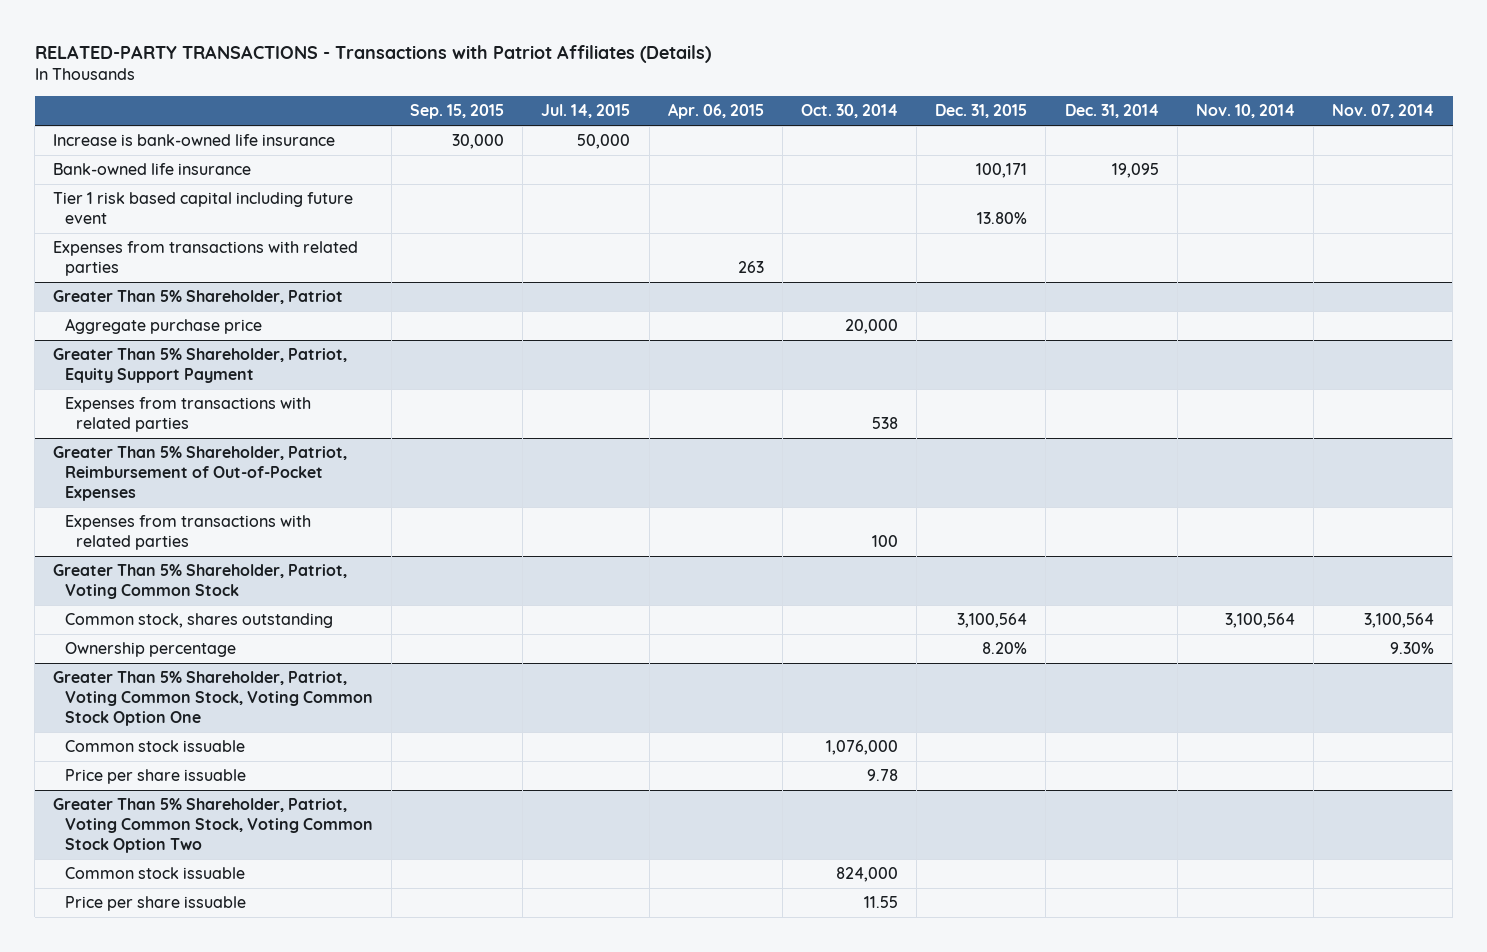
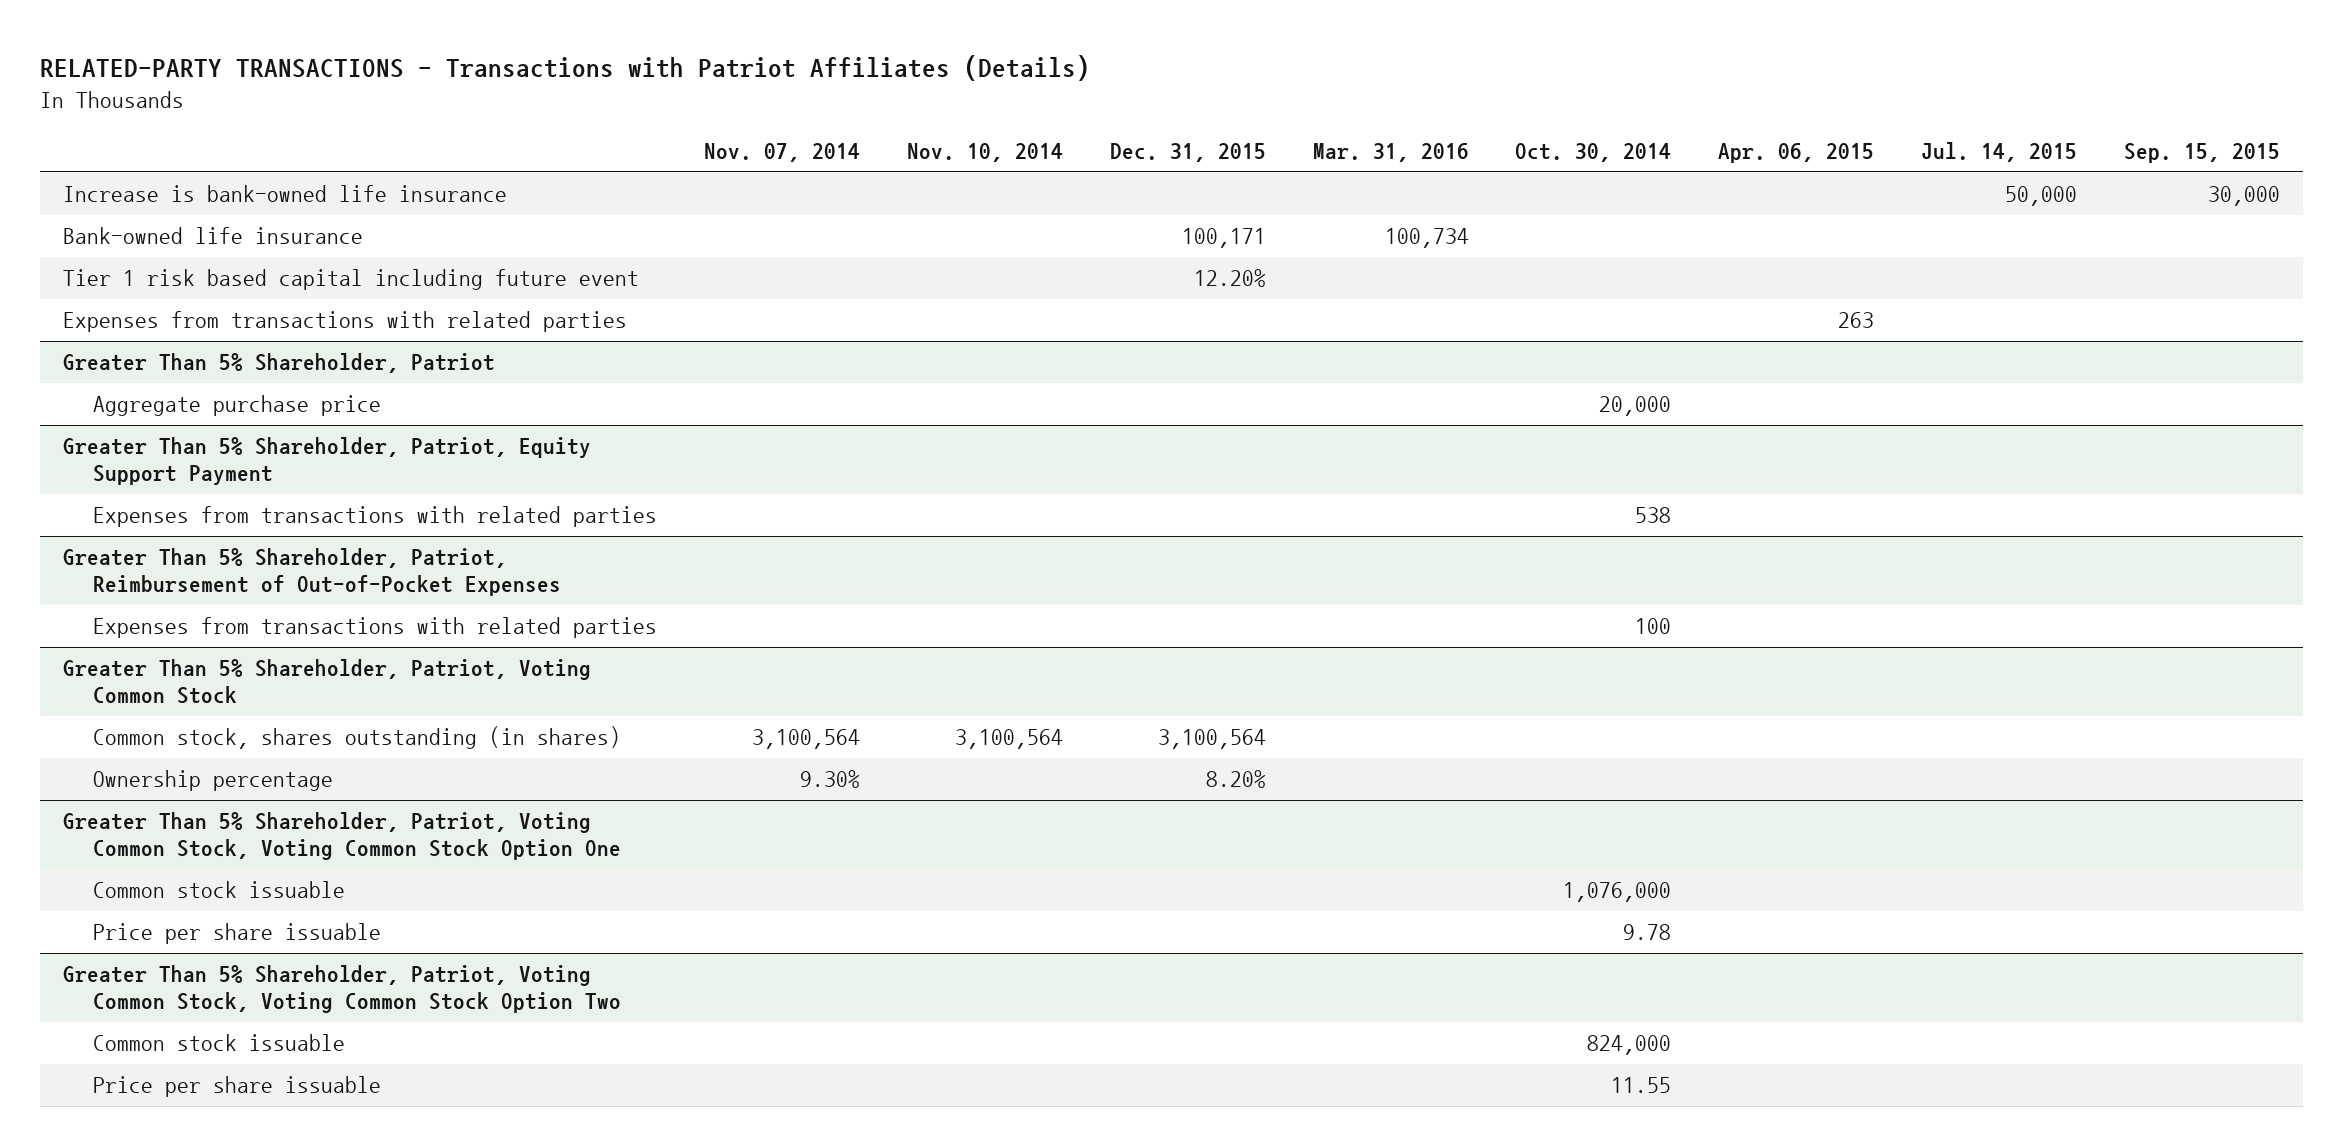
[1064,104,1159,119] Dec. 31, 2014 -> none
none -> [1312,143,1469,163] Mar. 31, 2016
[977,211,1028,224] 13.80% -> [1193,269,1266,288] 12.20%
[64,613,333,629] Common stock, shares outstanding -> [93,726,622,750] Common stock, shares outstanding (in shares)

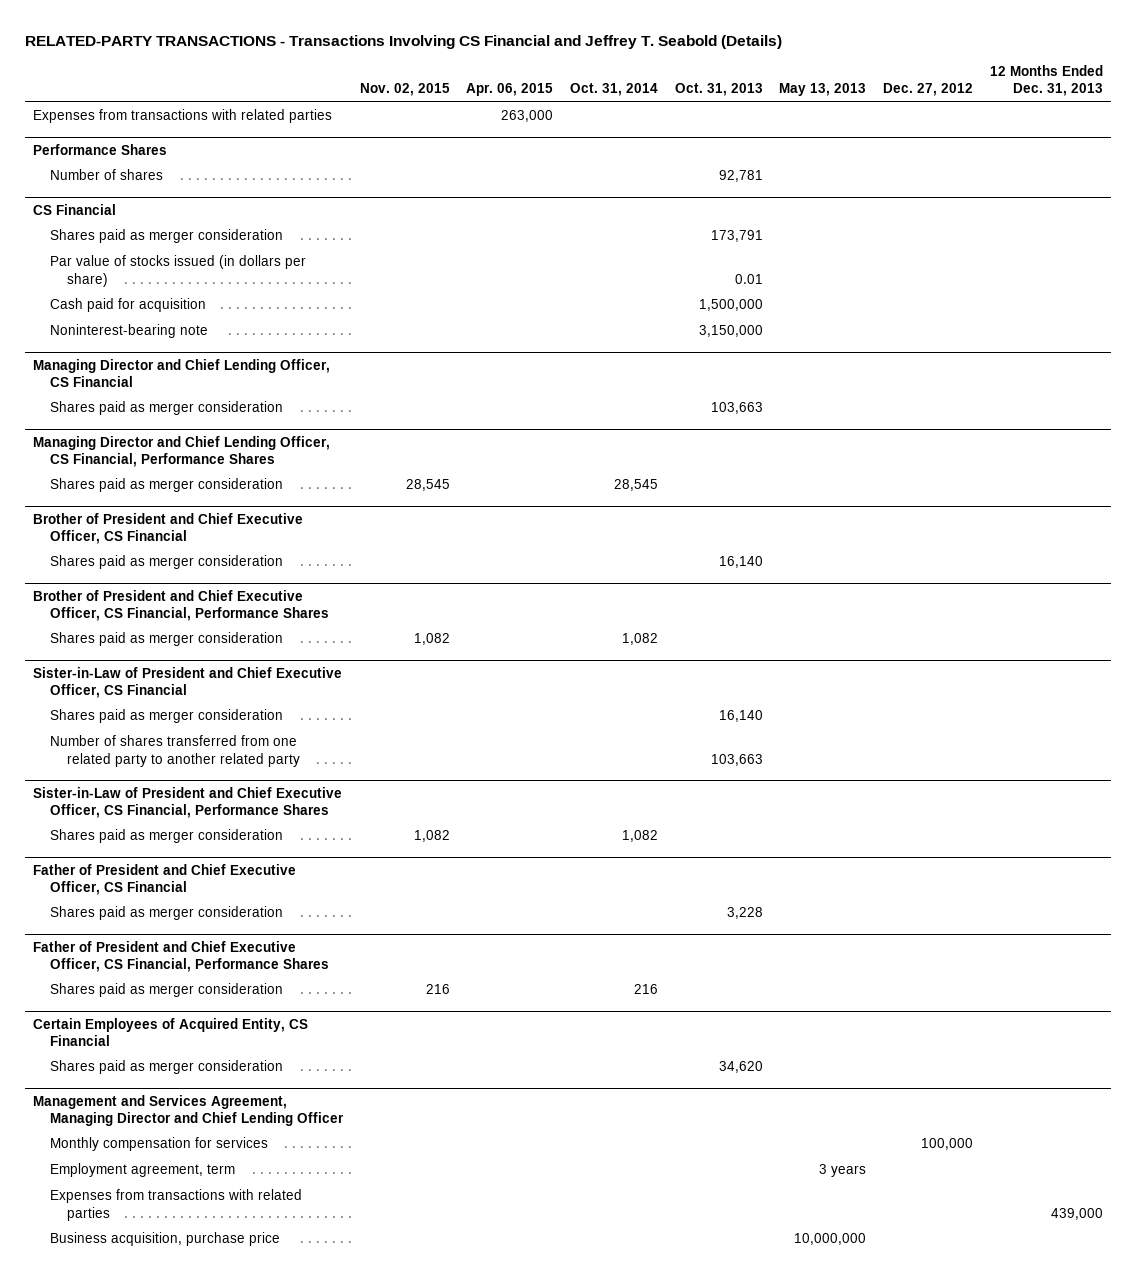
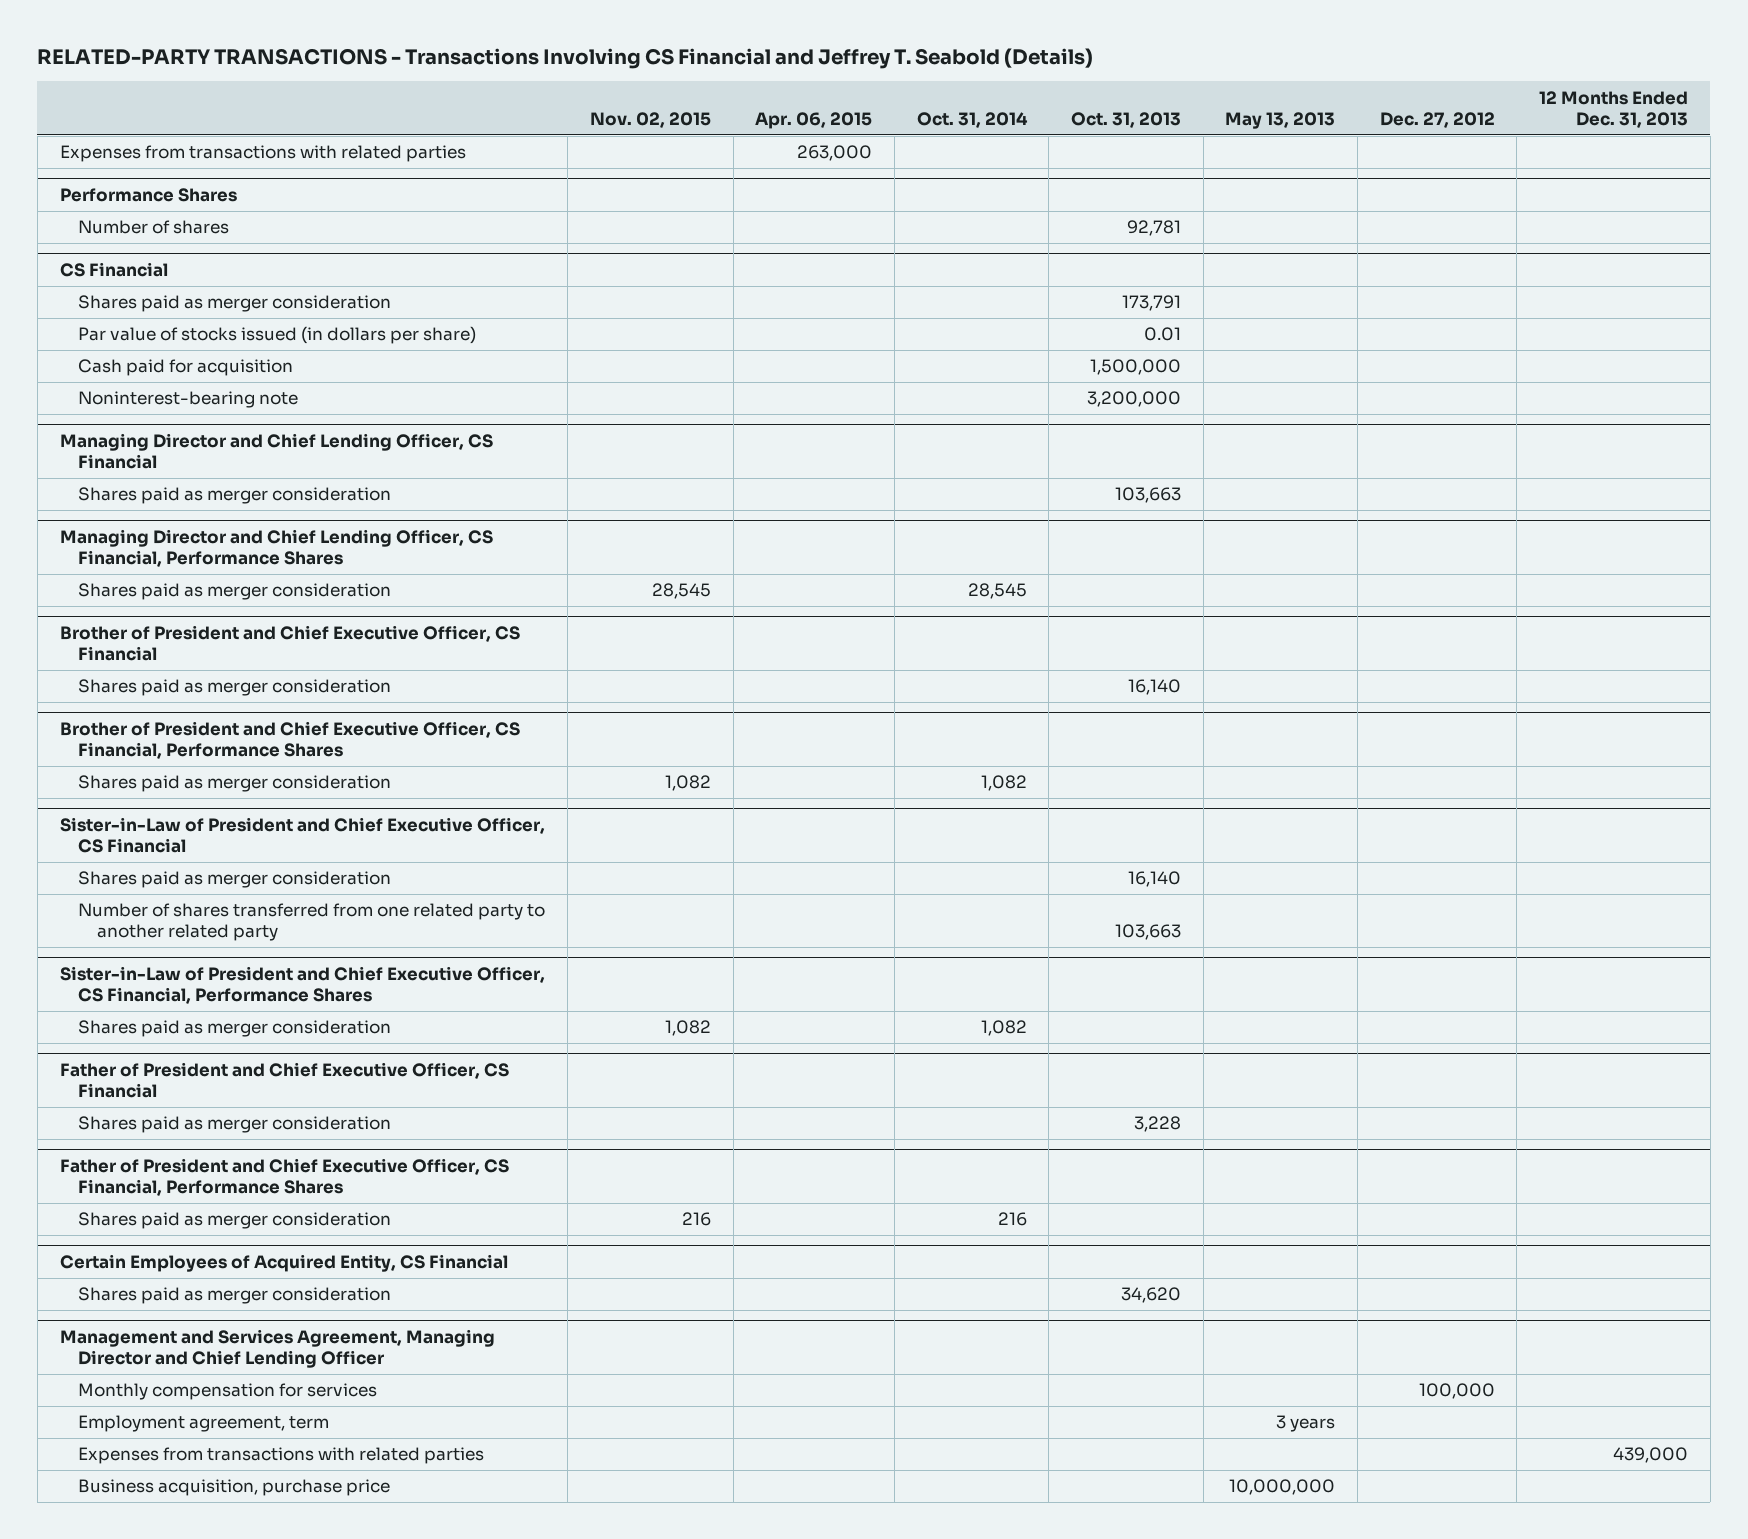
[698,325,763,338] 3,150,000 -> [1086,391,1181,408] 3,200,000

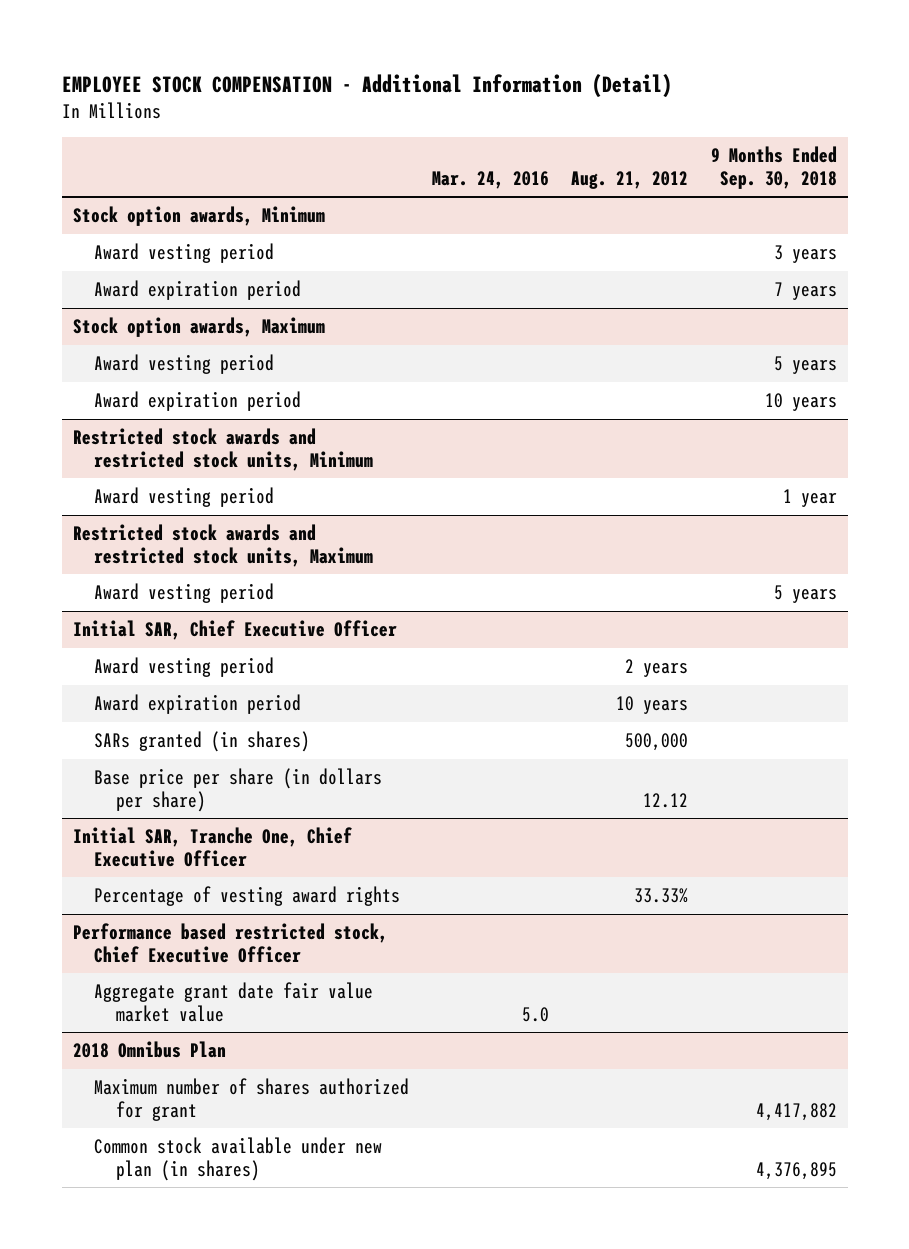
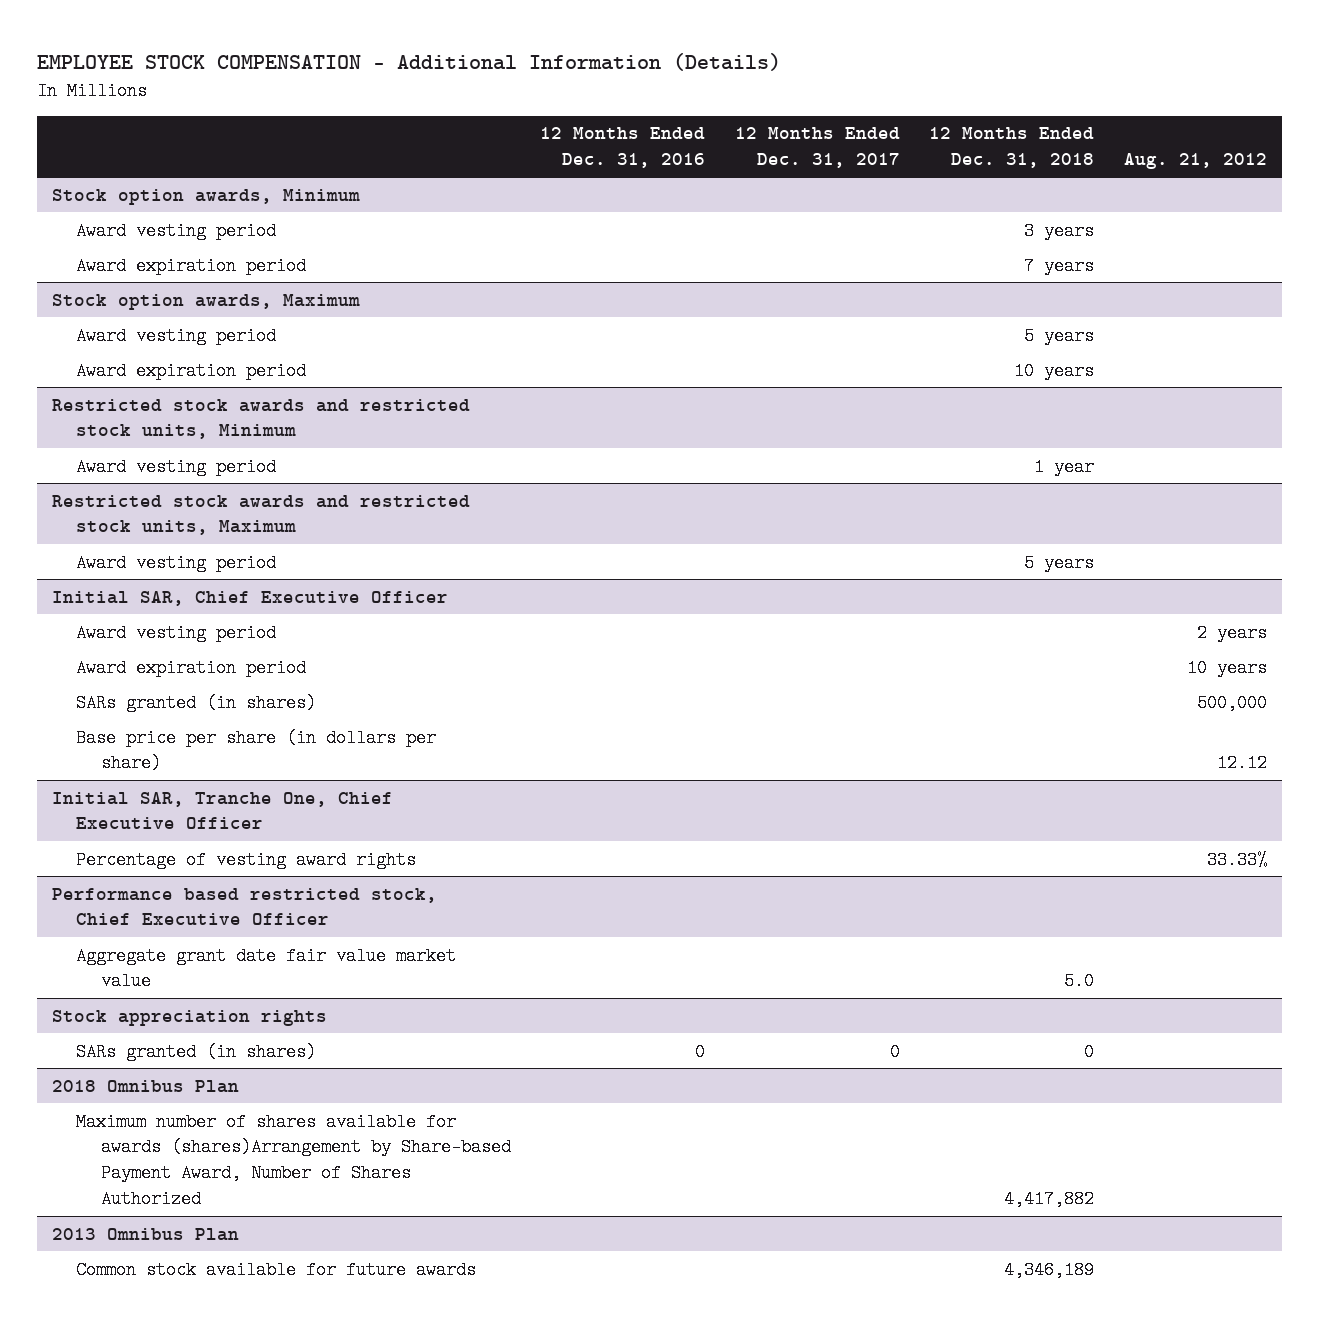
[61,73,672,98] EMPLOYEE STOCK COMPENSATION - Additional Information (Detail) -> [37,52,782,71] EMPLOYEE STOCK COMPENSATION - Additional Information (Details)
[431,170,549,189] Mar. 24, 2016 -> none
[710,146,837,189] 9 Months Ended Sep. 30, 2018 -> none
none -> [540,127,706,169] 12 Months Ended Dec. 31, 2016
none -> [734,127,900,169] 12 Months Ended Dec. 31, 2017
none -> [929,127,1095,169] 12 Months Ended Dec. 31, 2018
none -> [52,1009,328,1026] Stock appreciation rights
none -> [76,1042,317,1061] SARs granted (in shares)
[94,1137,383,1181] Common stock available under new plan (in shares) -> none
[94,1078,410,1121] Maximum number of shares authorized for grant -> [76,1112,511,1209] Maximum number of shares available for awards (shares)Arrangement by Share-based Payment Award, Number of Shares Authorized
none -> [52,1227,240,1241] 2013 Omnibus Plan
none -> [76,1260,477,1279] Common stock available for future awards

